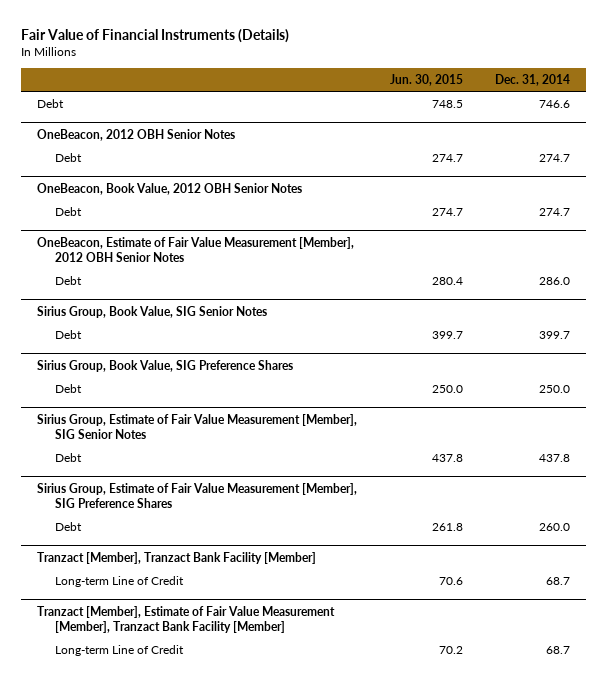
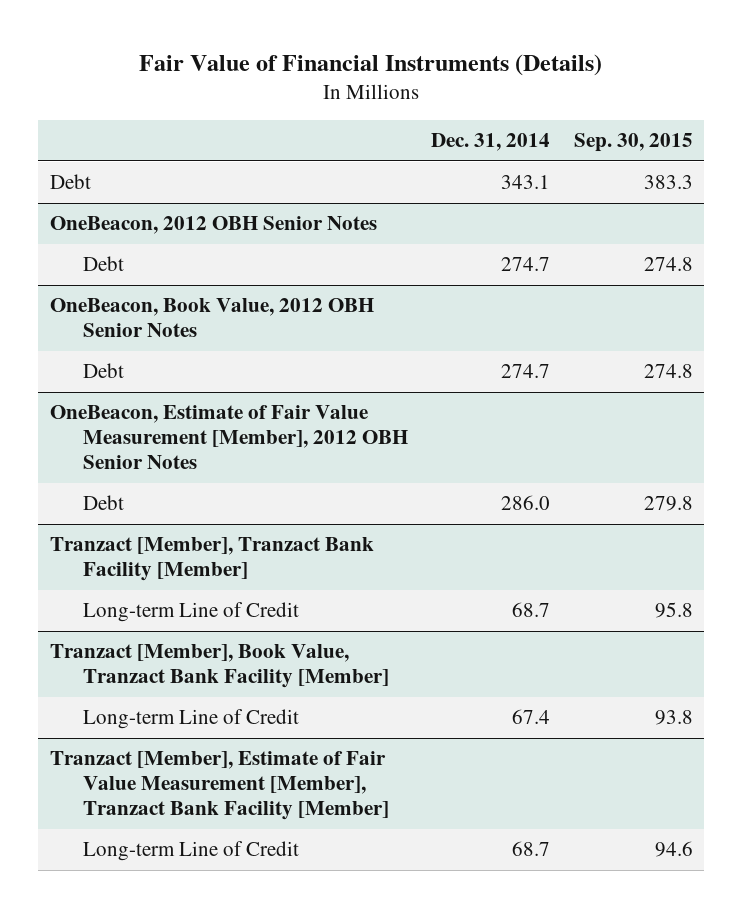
[389,73,463,86] Jun. 30, 2015 -> none
none -> [573,133,693,153] Sep. 30, 2015
[539,99,571,108] 746.6 -> [501,175,551,190] 343.1
[37,305,268,318] Sirius Group, Book Value, SIG Senior Notes -> none
[54,329,82,339] Debt -> none
[37,359,294,372] Sirius Group, Book Value, SIG Preference Shares -> none
[54,383,82,393] Debt -> none
[37,413,358,439] Sirius Group, Estimate of Fair Value Measurement [Member], SIG Senior Notes -> none
[54,452,82,462] Debt -> none
[37,482,358,508] Sirius Group, Estimate of Fair Value Measurement [Member], SIG Preference Shares -> none
[54,521,82,531] Debt -> none
none -> [49,644,390,689] Tranzact [Member], Book Value, Tranzact Bank Facility [Member]
none -> [83,709,300,730] Long-term Line of Credit

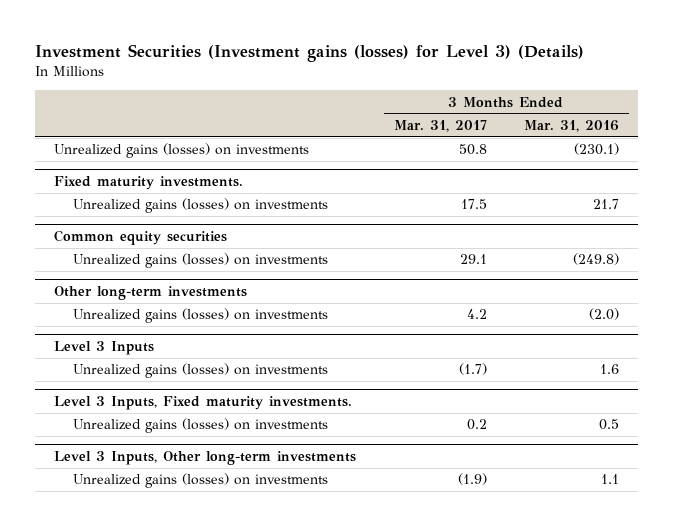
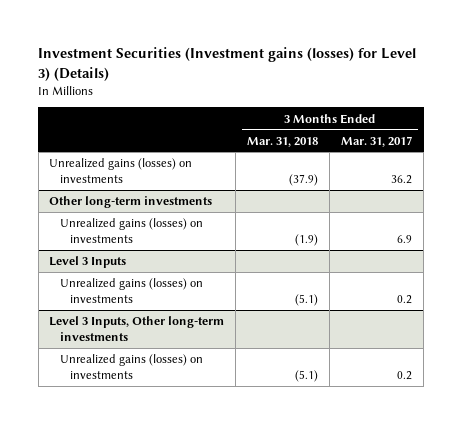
[524,119,620,132] Mar. 31, 2016 -> none
none -> [247,136,319,147] Mar. 31, 2018
[53,176,243,191] Fixed maturity investments. -> none
[72,198,328,214] Unrealized gains (losses) on investments -> none
[53,230,227,246] Common equity securities -> none
[72,253,328,269] Unrealized gains (losses) on investments -> none
[458,144,487,156] 50.8 -> [391,175,413,185] 36.2
[466,309,487,320] 4.2 -> [397,235,413,244] 6.9
[72,363,328,379] Unrealized gains (losses) on investments -> none
[53,396,352,411] Level 3 Inputs, Fixed maturity investments. -> none
[457,473,487,486] (1.9) -> [397,371,413,381] 0.2

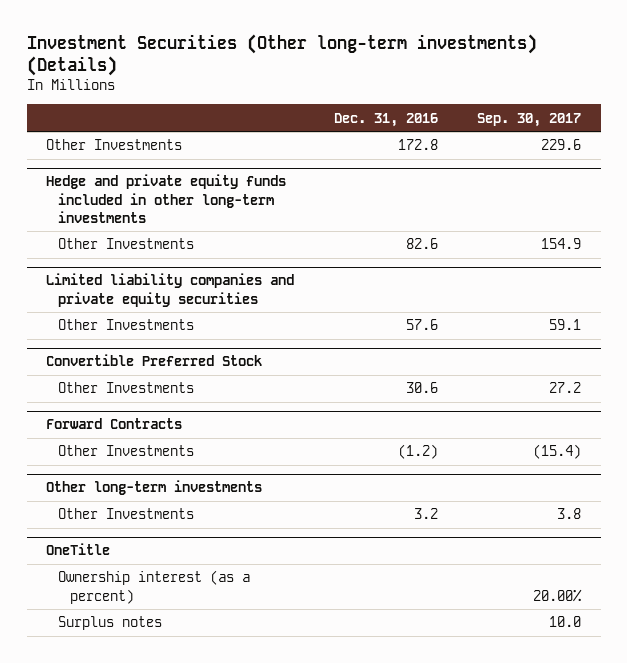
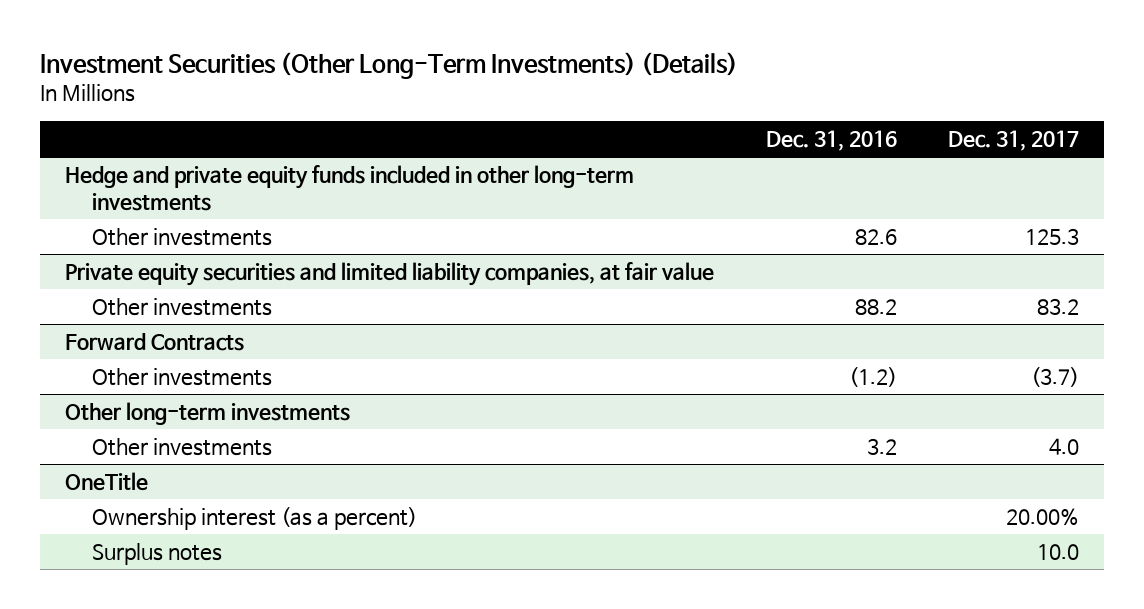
[26,33,537,76] Investment Securities (Other long-term investments) (Details) -> [39,52,738,80] Investment Securities (Other Long-Term Investments) (Details)
[477,112,582,127] Sep. 30, 2017 -> none
none -> [947,129,1079,151] Dec. 31, 2017
[46,139,183,151] Other Investments -> none
[46,354,263,367] Convertible Preferred Stock -> none
[57,382,194,394] Other Investments -> none
[57,238,194,250] Other Investments -> [91,228,272,247] Other investments
[46,273,295,307] Limited liability companies and private equity securities -> [65,262,715,287] Private equity securities and limited liability companies, at fair value
[57,319,194,331] Other Investments -> [91,298,272,317] Other investments
[405,319,438,331] 57.6 -> [854,299,897,316] 88.2
[57,445,194,457] Other Investments -> [91,368,272,387] Other investments
[57,508,194,520] Other Investments -> [91,438,272,457] Other investments

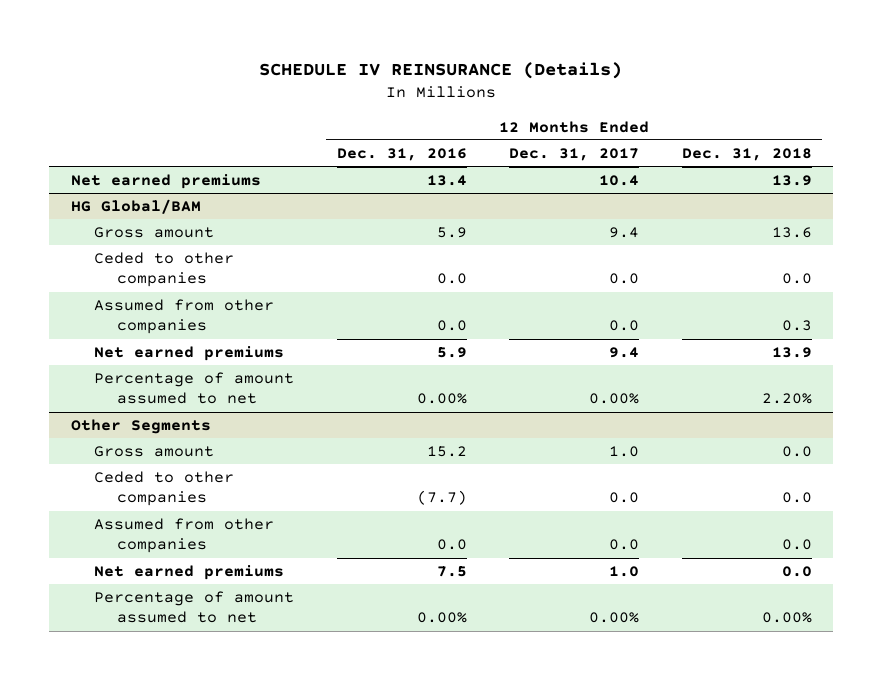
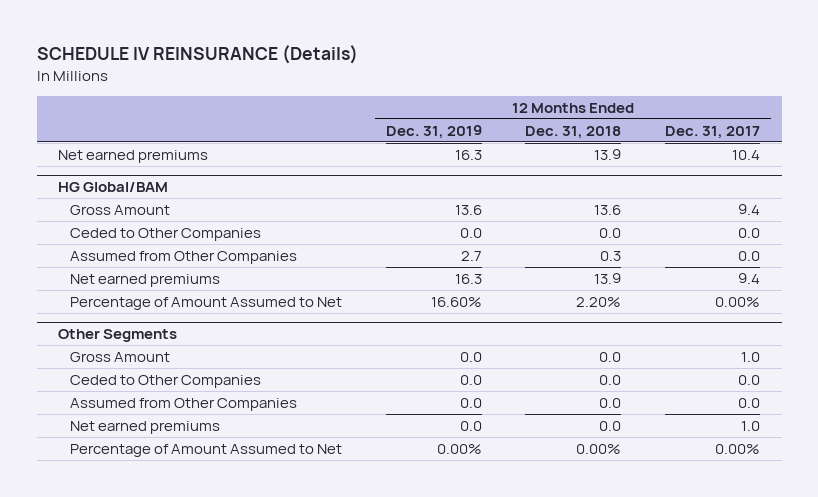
[336,147,467,161] Dec. 31, 2016 -> none
none -> [385,124,482,139] Dec. 31, 2019
[93,226,214,238] Gross amount -> [70,204,171,215] Gross Amount
[93,251,234,288] Ceded to other companies -> [70,227,262,241] Ceded to Other Companies
[93,298,274,335] Assumed from other companies -> [70,250,298,264] Assumed from Other Companies
[93,371,294,405] Percentage of amount assumed to net -> [70,296,343,310] Percentage of Amount Assumed to Net
[93,445,214,457] Gross amount -> [70,351,171,362] Gross Amount
[93,470,234,507] Ceded to other companies -> [70,374,262,388] Ceded to Other Companies
[93,517,274,554] Assumed from other companies -> [70,397,298,411] Assumed from Other Companies
[93,590,294,624] Percentage of amount assumed to net -> [70,443,343,457] Percentage of Amount Assumed to Net

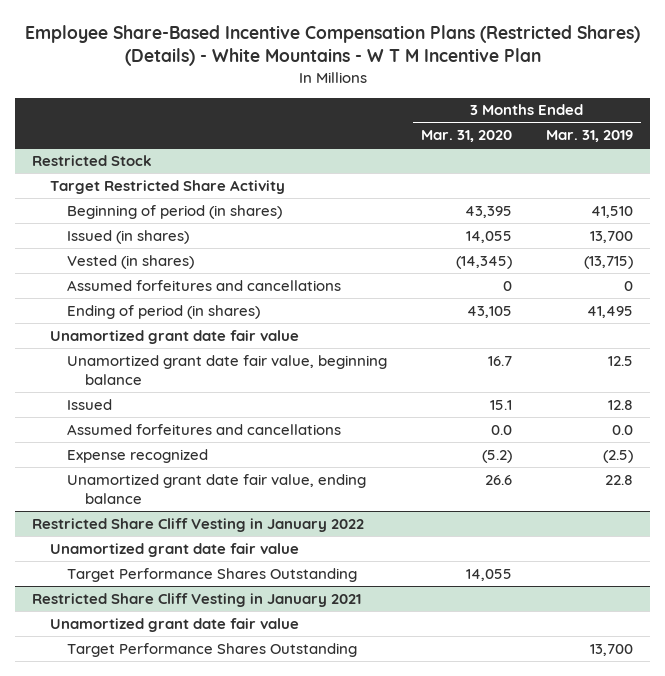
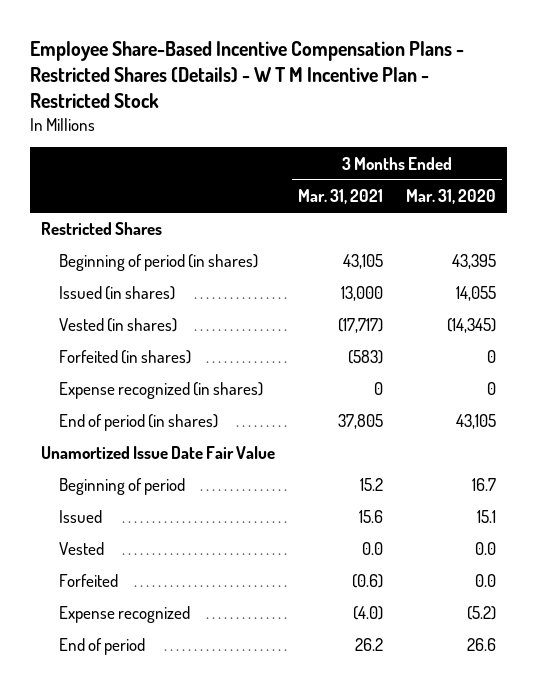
[24,24,640,67] Employee Share-Based Incentive Compensation Plans (Restricted Shares) (Details) - White Mountains - W T M Incentive Plan -> [30,41,465,109] Employee Share-Based Incentive Compensation Plans - Restricted Shares (Details) - W T M Incentive Plan - Restricted Stock
[545,130,633,143] Mar. 31, 2019 -> none
none -> [298,189,384,205] Mar. 31, 2021
[32,154,153,166] Restricted Stock -> none
[49,179,285,194] Target Restricted Share Activity -> [41,222,163,236] Restricted Shares
[67,279,342,291] Assumed forfeitures and cancellations -> [59,350,192,365] Forfeited (in shares)
none -> [59,382,264,400] Expense recognized (in shares)
[67,304,261,319] Ending of period (in shares) -> [59,414,219,432] End of period (in shares)
[49,329,299,344] Unamortized grant date fair value -> [41,446,276,460] Unamortized Issue Date Fair Value
[67,354,388,385] Unamortized grant date fair value, beginning balance -> [59,478,186,496] Beginning of period
none -> [59,542,105,556] Vested
[67,423,342,435] Assumed forfeitures and cancellations -> [59,574,119,588] Forfeited
[32,517,365,532] Restricted Share Cliff Vesting in January 2022 -> none
[49,542,299,557] Unamortized grant date fair value -> none
[67,567,358,582] Target Performance Shares Outstanding -> none
[32,592,362,607] Restricted Share Cliff Vesting in January 2021 -> none
[49,617,299,632] Unamortized grant date fair value -> none
[67,642,358,657] Target Performance Shares Outstanding -> none
[67,473,367,504] Unamortized grant date fair value, ending balance -> [59,638,146,656] End of period

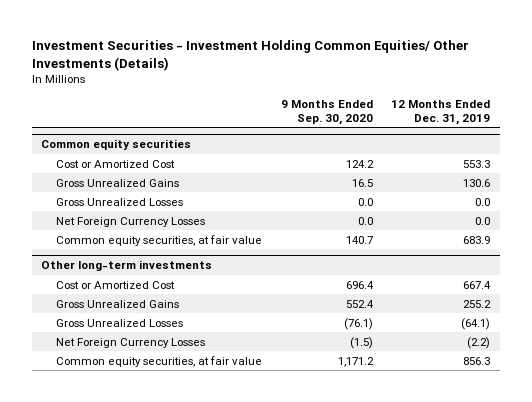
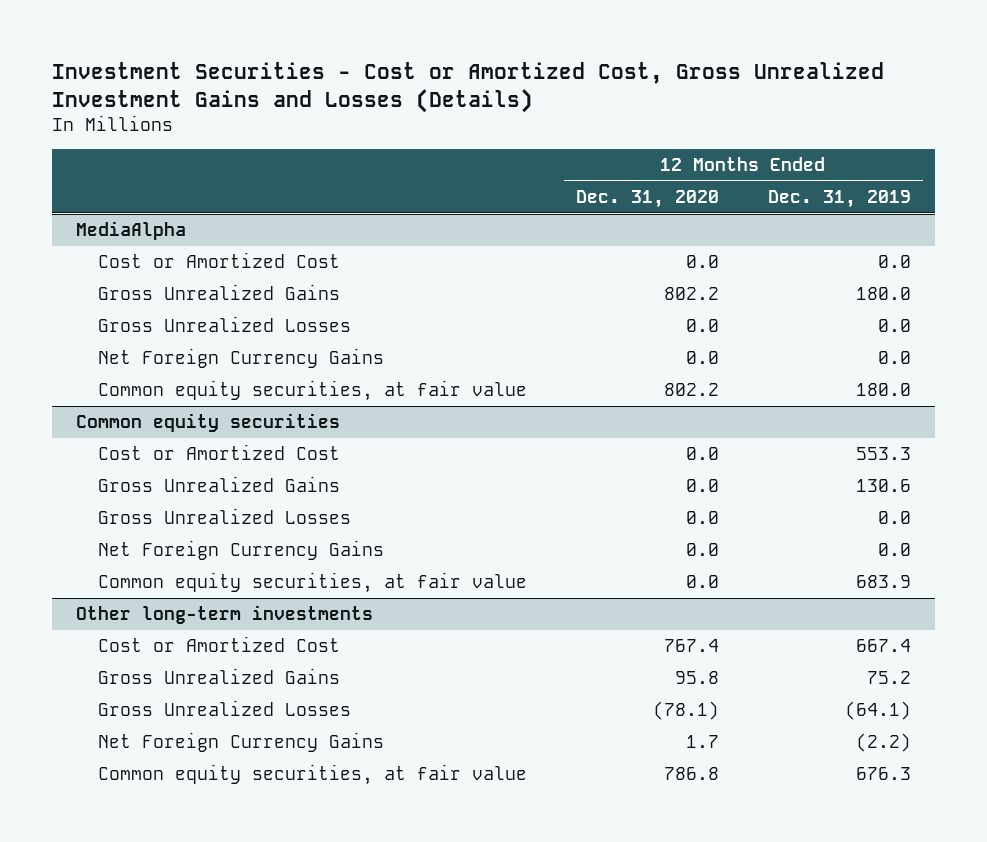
[31,39,469,71] Investment Securities - Investment Holding Common Equities/ Other Investments (Details) -> [51,62,884,114] Investment Securities - Cost or Amortized Cost, Gross Unrealized Investment Gains and Losses (Details)
[280,100,373,125] 9 Months Ended Sep. 30, 2020 -> none
none -> [575,190,719,209] Dec. 31, 2020
none -> [75,221,186,241] MediaAlpha
none -> [98,252,341,269] Cost or Amortized Cost
none -> [98,284,341,301] Gross Unrealized Gains
none -> [98,316,352,333] Gross Unrealized Losses
none -> [98,348,385,369] Net Foreign Currency Gains
none -> [98,380,528,402] Common equity securities, at fair value
[55,216,205,227] Net Foreign Currency Losses -> [98,540,385,561] Net Foreign Currency Gains
[463,299,492,308] 255.2 -> [866,671,911,685] 75.2
[55,337,205,348] Net Foreign Currency Losses -> [98,732,385,753] Net Foreign Currency Gains
[463,356,491,365] 856.3 -> [855,767,911,781] 676.3

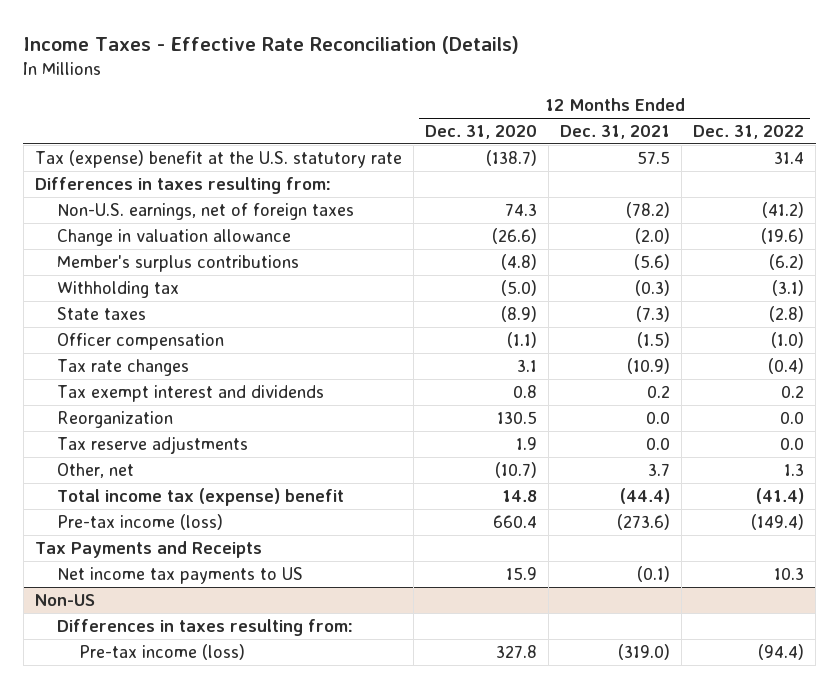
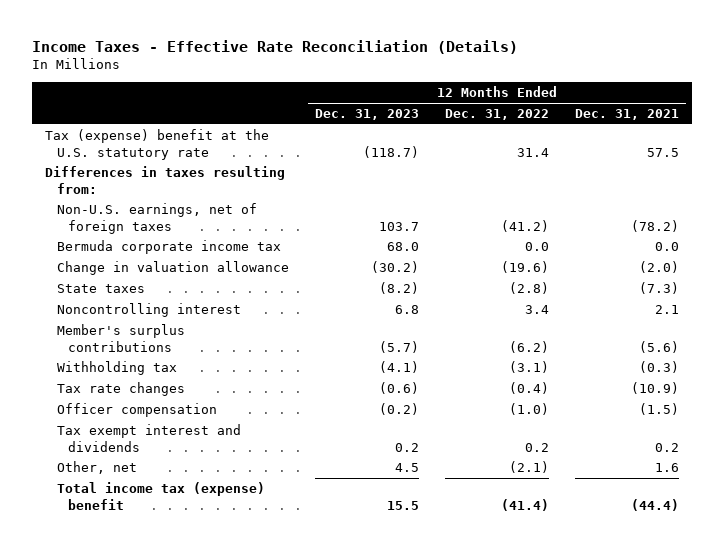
[424,125,537,140] Dec. 31, 2020 -> none
none -> [314,109,419,121] Dec. 31, 2023
none -> [56,240,281,255] Bermuda corporate income tax
[56,306,146,320] State taxes -> [56,284,145,294] State taxes
none -> [56,303,241,318] Noncontrolling interest
[56,332,224,350] Officer compensation -> [56,403,217,418] Officer compensation
[56,410,173,428] Reorganization -> none
[56,435,248,454] Tax reserve adjustments -> none
[648,462,671,476] 3.7 -> [654,463,679,473] 1.6
[784,462,805,476] 1.3 -> [508,461,549,474] (2.1)
[56,513,223,530] Pre-tax income (loss) -> none
[34,540,262,558] Tax Payments and Receipts -> none
[56,566,303,584] Net income tax payments to US -> none
[34,593,95,606] Non-US -> none
[56,618,353,636] Differences in taxes resulting from: -> none
[78,643,245,660] Pre-tax income (loss) -> none

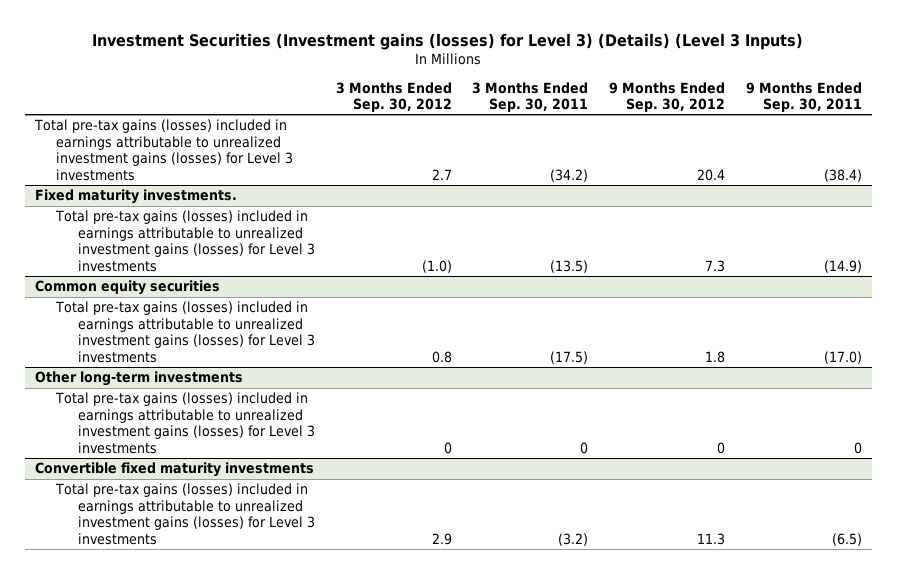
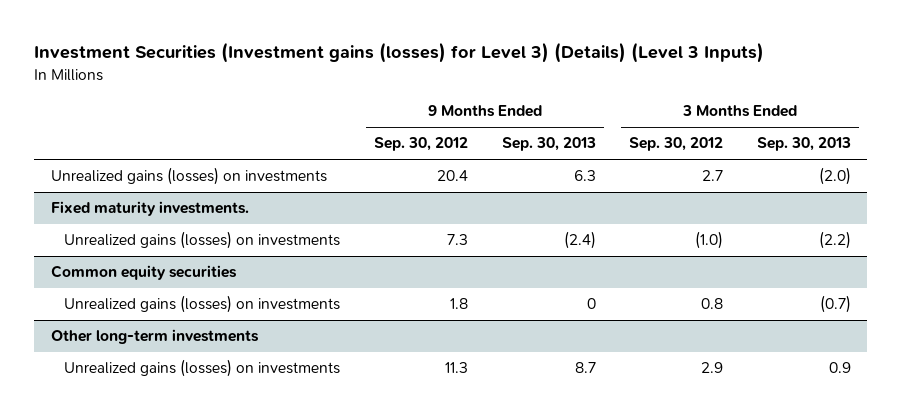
[472,81,589,113] 3 Months Ended Sep. 30, 2011 -> none
[746,81,863,113] 9 Months Ended Sep. 30, 2011 -> none
none -> [501,137,596,152] Sep. 30, 2013
none -> [756,137,851,152] Sep. 30, 2013
[33,119,294,181] Total pre-tax gains (losses) included in earnings attributable to unrealized investment gains (losses) for Level 3 investments -> [50,167,327,186] Unrealized gains (losses) on investments
[55,210,315,272] Total pre-tax gains (losses) included in earnings attributable to unrealized investment gains (losses) for Level 3 investments -> [64,231,341,250] Unrealized gains (losses) on investments
[55,301,315,363] Total pre-tax gains (losses) included in earnings attributable to unrealized investment gains (losses) for Level 3 investments -> [64,295,341,314] Unrealized gains (losses) on investments
[34,462,314,478] Convertible fixed maturity investments -> none
[55,483,315,545] Total pre-tax gains (losses) included in earnings attributable to unrealized investment gains (losses) for Level 3 investments -> none
[55,392,315,454] Total pre-tax gains (losses) included in earnings attributable to unrealized investment gains (losses) for Level 3 investments -> [64,359,341,378] Unrealized gains (losses) on investments
[443,441,452,454] 0 -> [701,362,724,374] 2.9
[717,441,726,454] 0 -> [444,362,468,374] 11.3

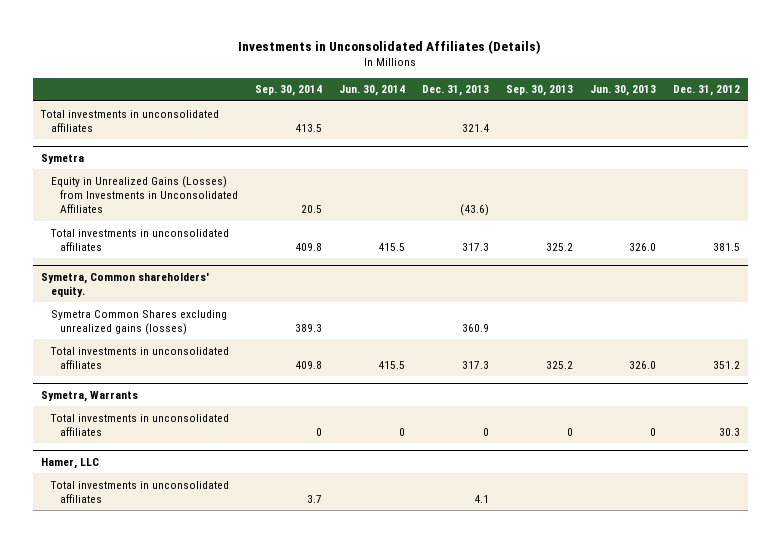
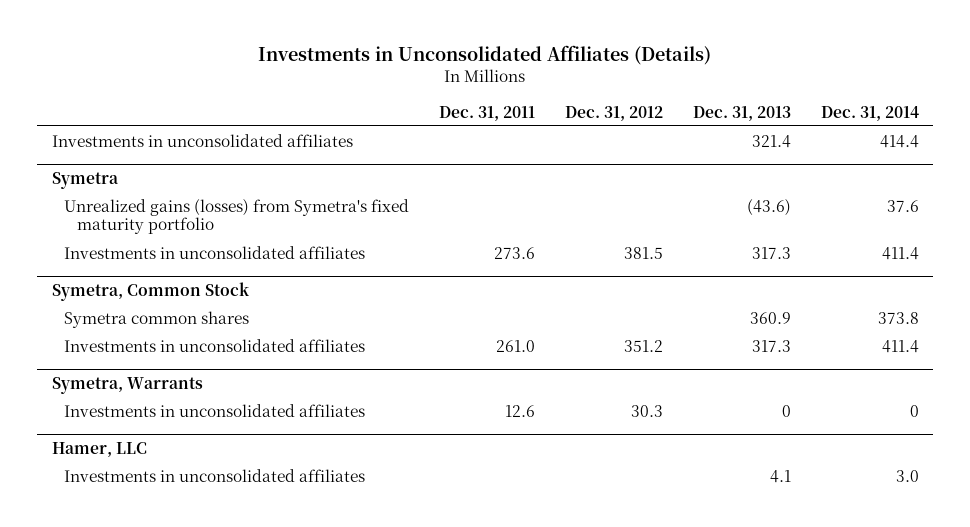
[255,85,323,97] Sep. 30, 2014 -> none
[339,85,406,97] Jun. 30, 2014 -> none
[505,85,573,97] Sep. 30, 2013 -> none
[589,85,656,97] Jun. 30, 2013 -> none
none -> [439,105,536,121] Dec. 31, 2011
none -> [820,105,919,121] Dec. 31, 2014
[40,109,220,132] Total investments in unconsolidated affiliates -> [51,133,353,147] Investments in unconsolidated affiliates
[41,272,210,298] Symetra, Common shareholders' equity. -> none
[50,175,239,214] Equity in Unrealized Gains (Losses) from Investments in Unconsolidated Affiliates -> [64,198,410,235] Unrealized gains (losses) from Symetra's fixed maturity portfolio
[49,228,229,251] Total investments in unconsolidated affiliates -> [64,245,366,259] Investments in unconsolidated affiliates
none -> [51,282,250,302] Symetra, Common Stock
[50,309,227,335] Symetra Common Shares excluding unrealized gains (losses) -> [64,310,250,328] Symetra common shares
[49,346,229,369] Total investments in unconsolidated affiliates -> [64,338,366,352] Investments in unconsolidated affiliates
[49,413,229,436] Total investments in unconsolidated affiliates -> [64,403,366,417] Investments in unconsolidated affiliates
[49,480,229,503] Total investments in unconsolidated affiliates -> [64,468,366,482] Investments in unconsolidated affiliates

